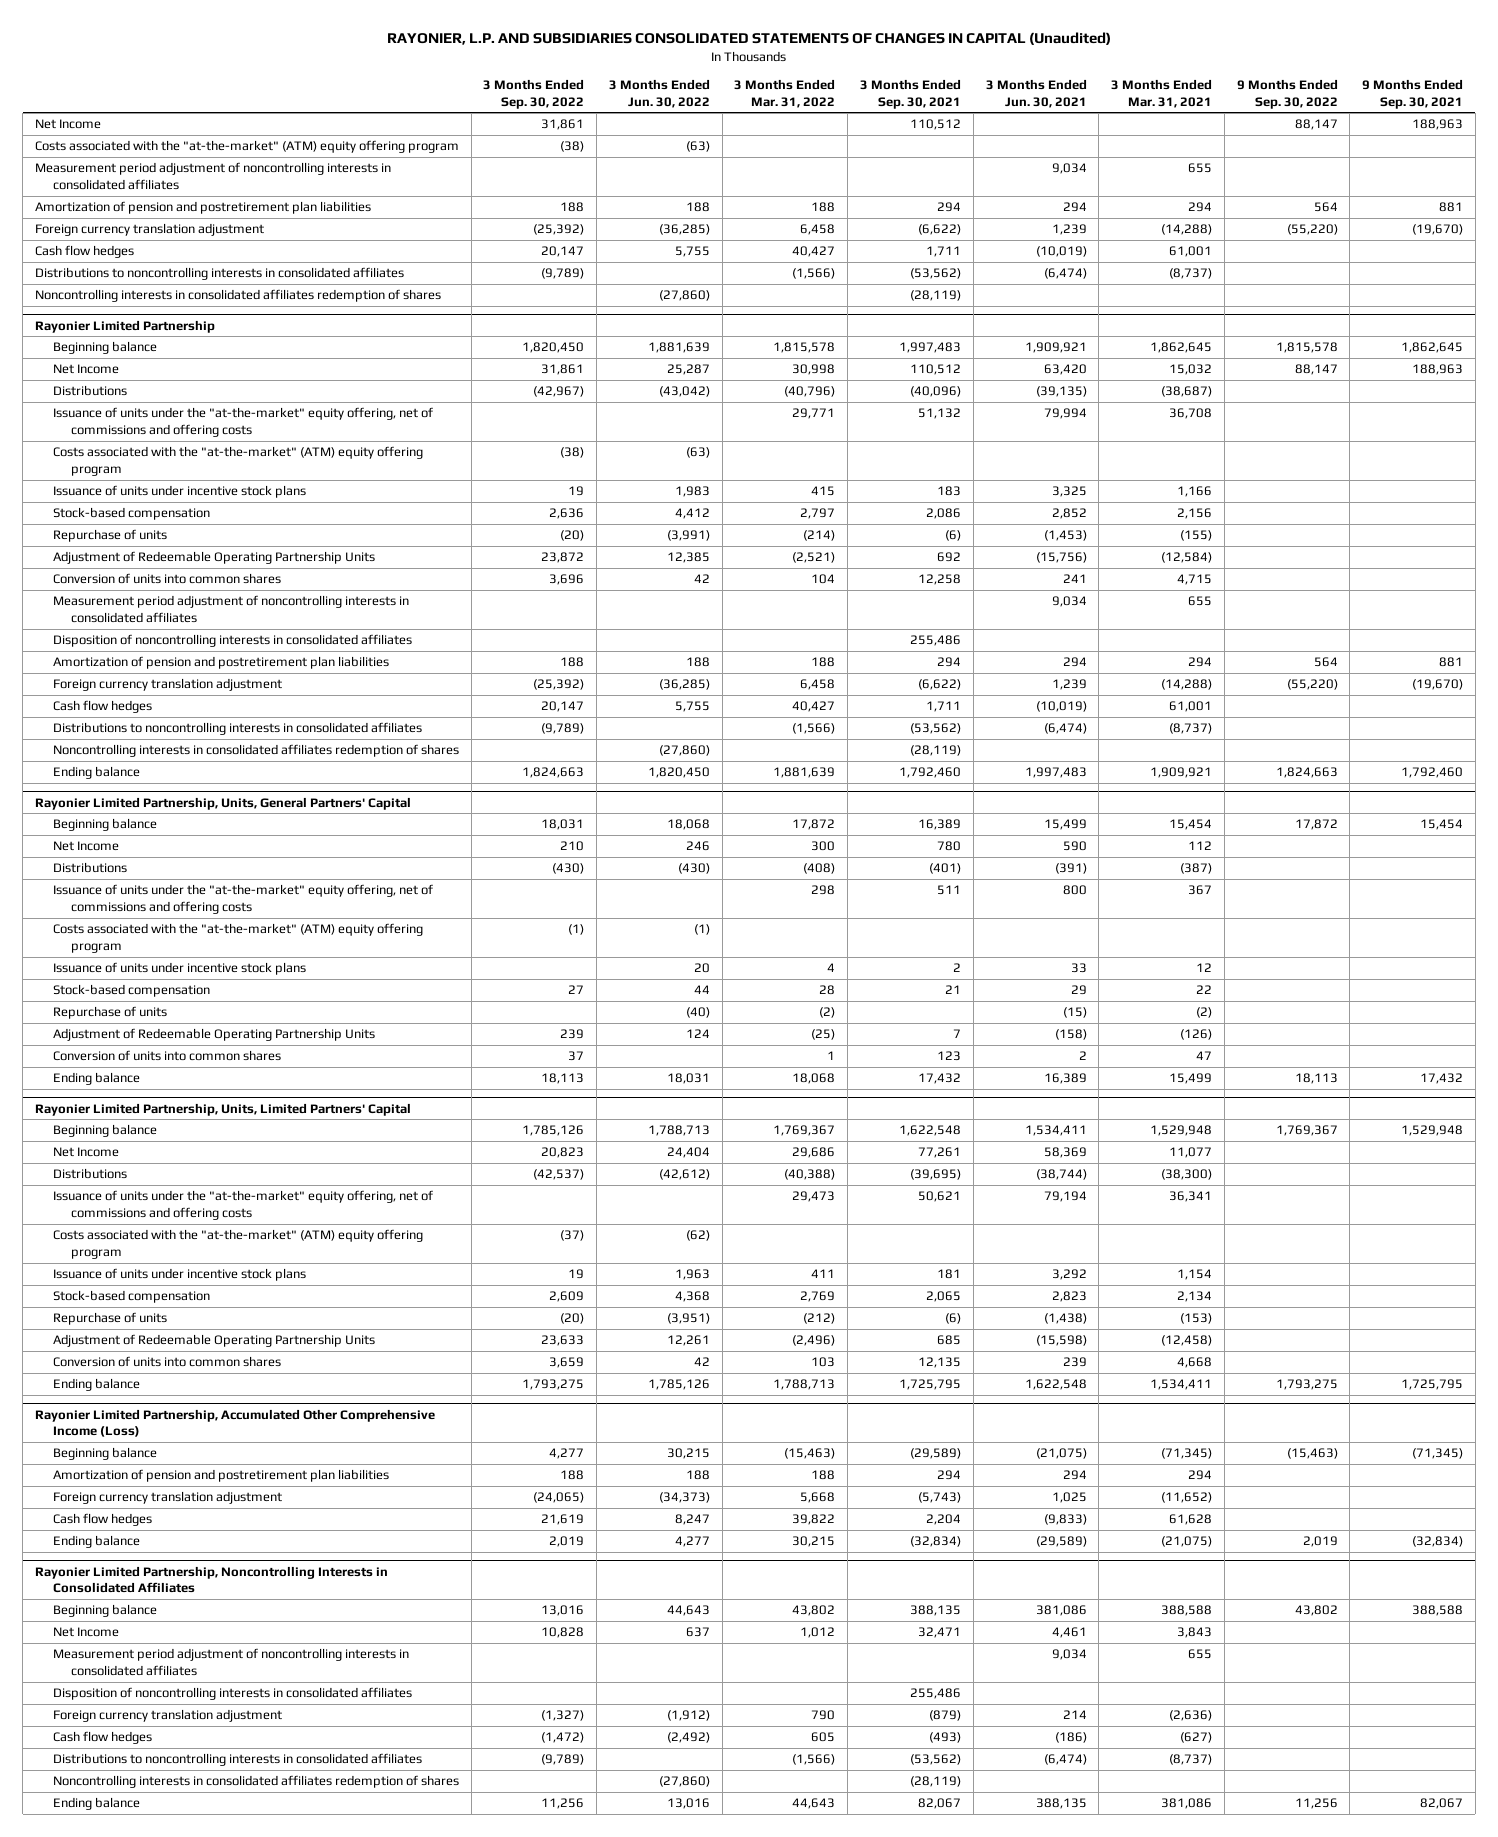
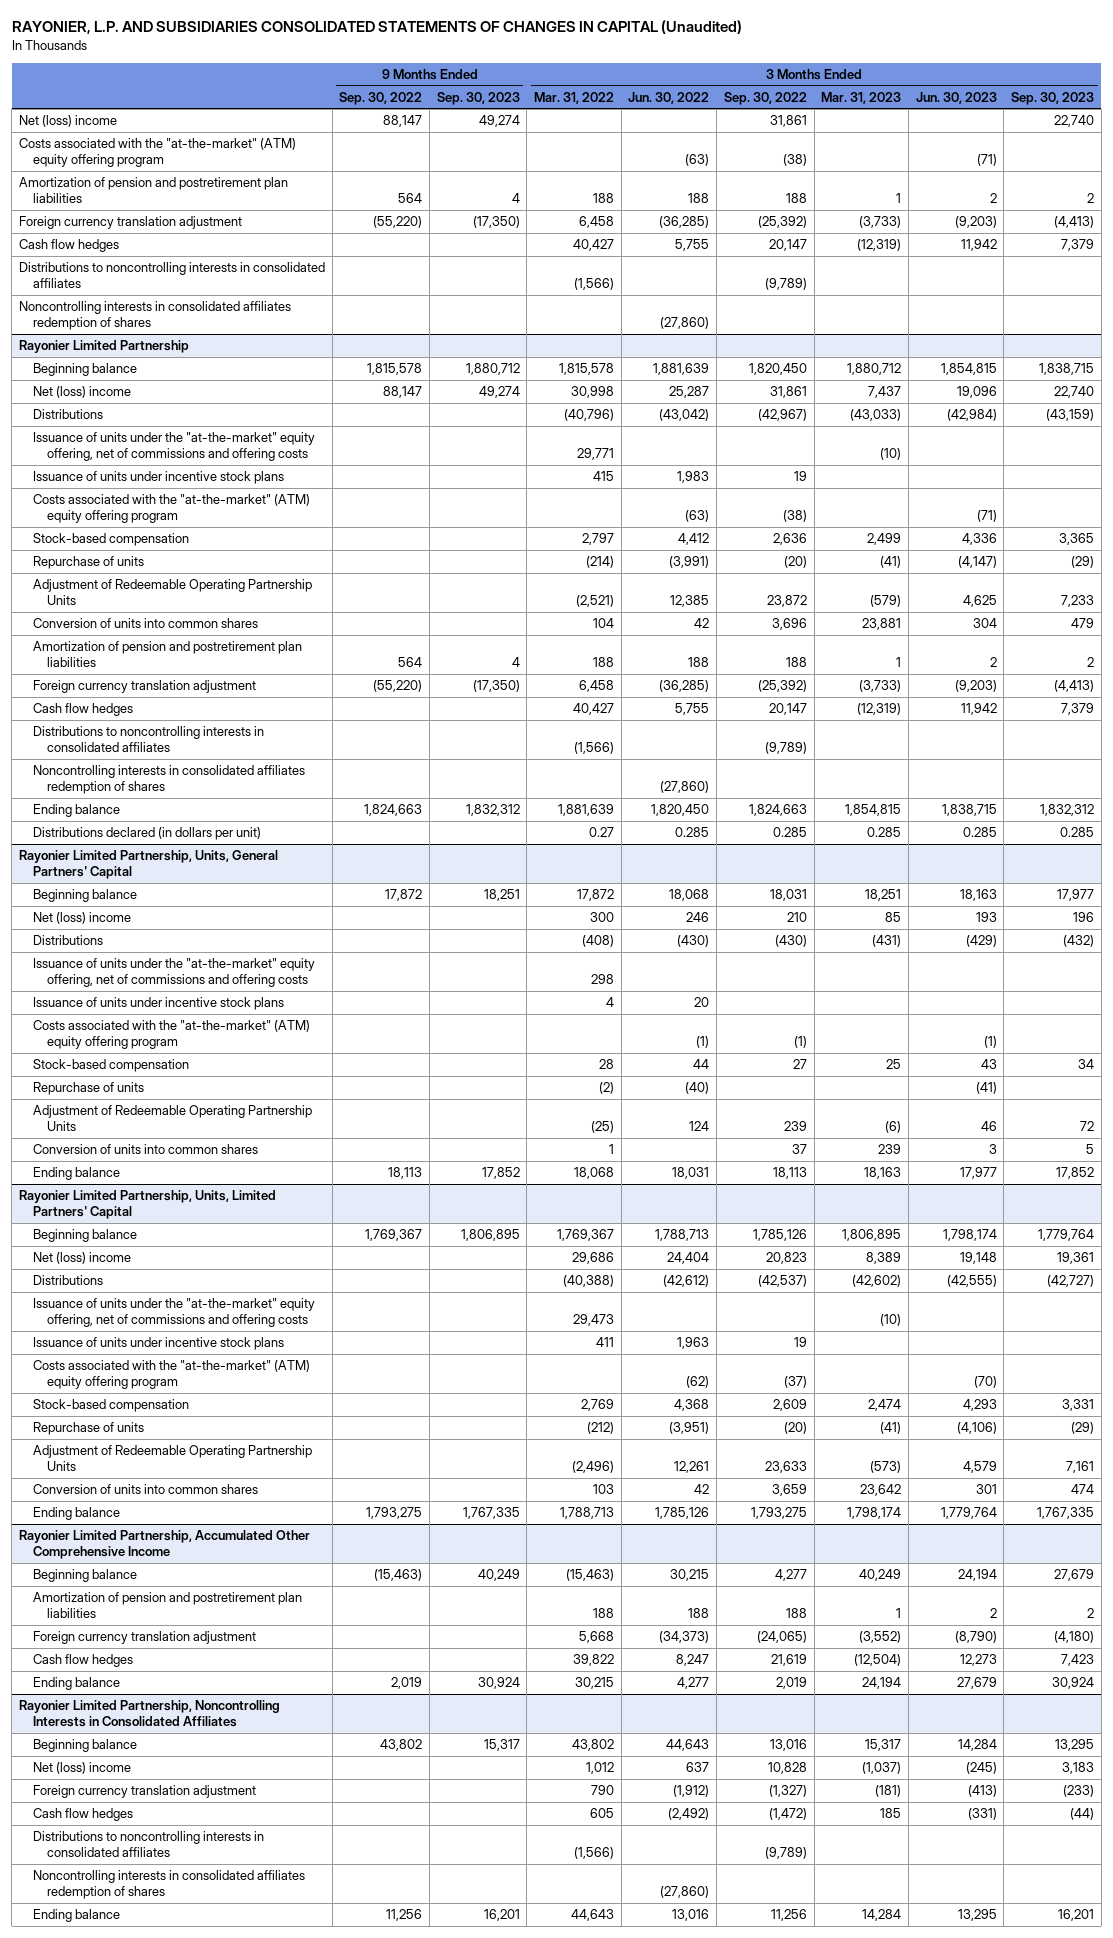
[859,78,961,109] 3 Months Ended Sep. 30, 2021 -> none
[985,78,1087,108] 3 Months Ended Jun. 30, 2021 -> none
[1111,78,1213,108] 3 Months Ended Mar. 31, 2021 -> none
[1362,78,1464,109] 9 Months Ended Sep. 30, 2021 -> none
none -> [436,91,520,105] Sep. 30, 2023
none -> [821,91,902,104] Mar. 31, 2023
none -> [915,91,997,104] Jun. 30, 2023
none -> [1010,91,1094,105] Sep. 30, 2023
[34,119,101,130] Net Income -> [19,115,118,128] Net (loss) income
[34,162,391,190] Measurement period adjustment of noncontrolling interests in consolidated affiliates -> none
[52,364,119,375] Net Income -> [33,386,132,399] Net (loss) income
[52,446,423,476] Costs associated with the "at-the-market" (ATM) equity offering program -> [33,494,311,524] Costs associated with the "at-the-market" (ATM) equity offering program
[52,595,409,623] Measurement period adjustment of noncontrolling interests in consolidated affiliates -> none
[52,634,412,648] Disposition of noncontrolling interests in consolidated affiliates -> none
none -> [33,827,262,841] Distributions declared (in dollars per unit)
[52,841,119,852] Net Income -> [33,912,132,925] Net (loss) income
[52,923,423,953] Costs associated with the "at-the-market" (ATM) equity offering program -> [33,1020,311,1050] Costs associated with the "at-the-market" (ATM) equity offering program
[52,1147,119,1158] Net Income -> [33,1252,132,1265] Net (loss) income
[52,1229,423,1259] Costs associated with the "at-the-market" (ATM) equity offering program -> [33,1360,311,1390] Costs associated with the "at-the-market" (ATM) equity offering program
[34,1408,435,1438] Rayonier Limited Partnership, Accumulated Other Comprehensive Income (Loss) -> [19,1530,311,1560] Rayonier Limited Partnership, Accumulated Other Comprehensive Income
[52,1648,409,1676] Measurement period adjustment of noncontrolling interests in consolidated affiliates -> none
[52,1687,412,1701] Disposition of noncontrolling interests in consolidated affiliates -> none
[52,1627,119,1638] Net Income -> [33,1762,132,1775] Net (loss) income

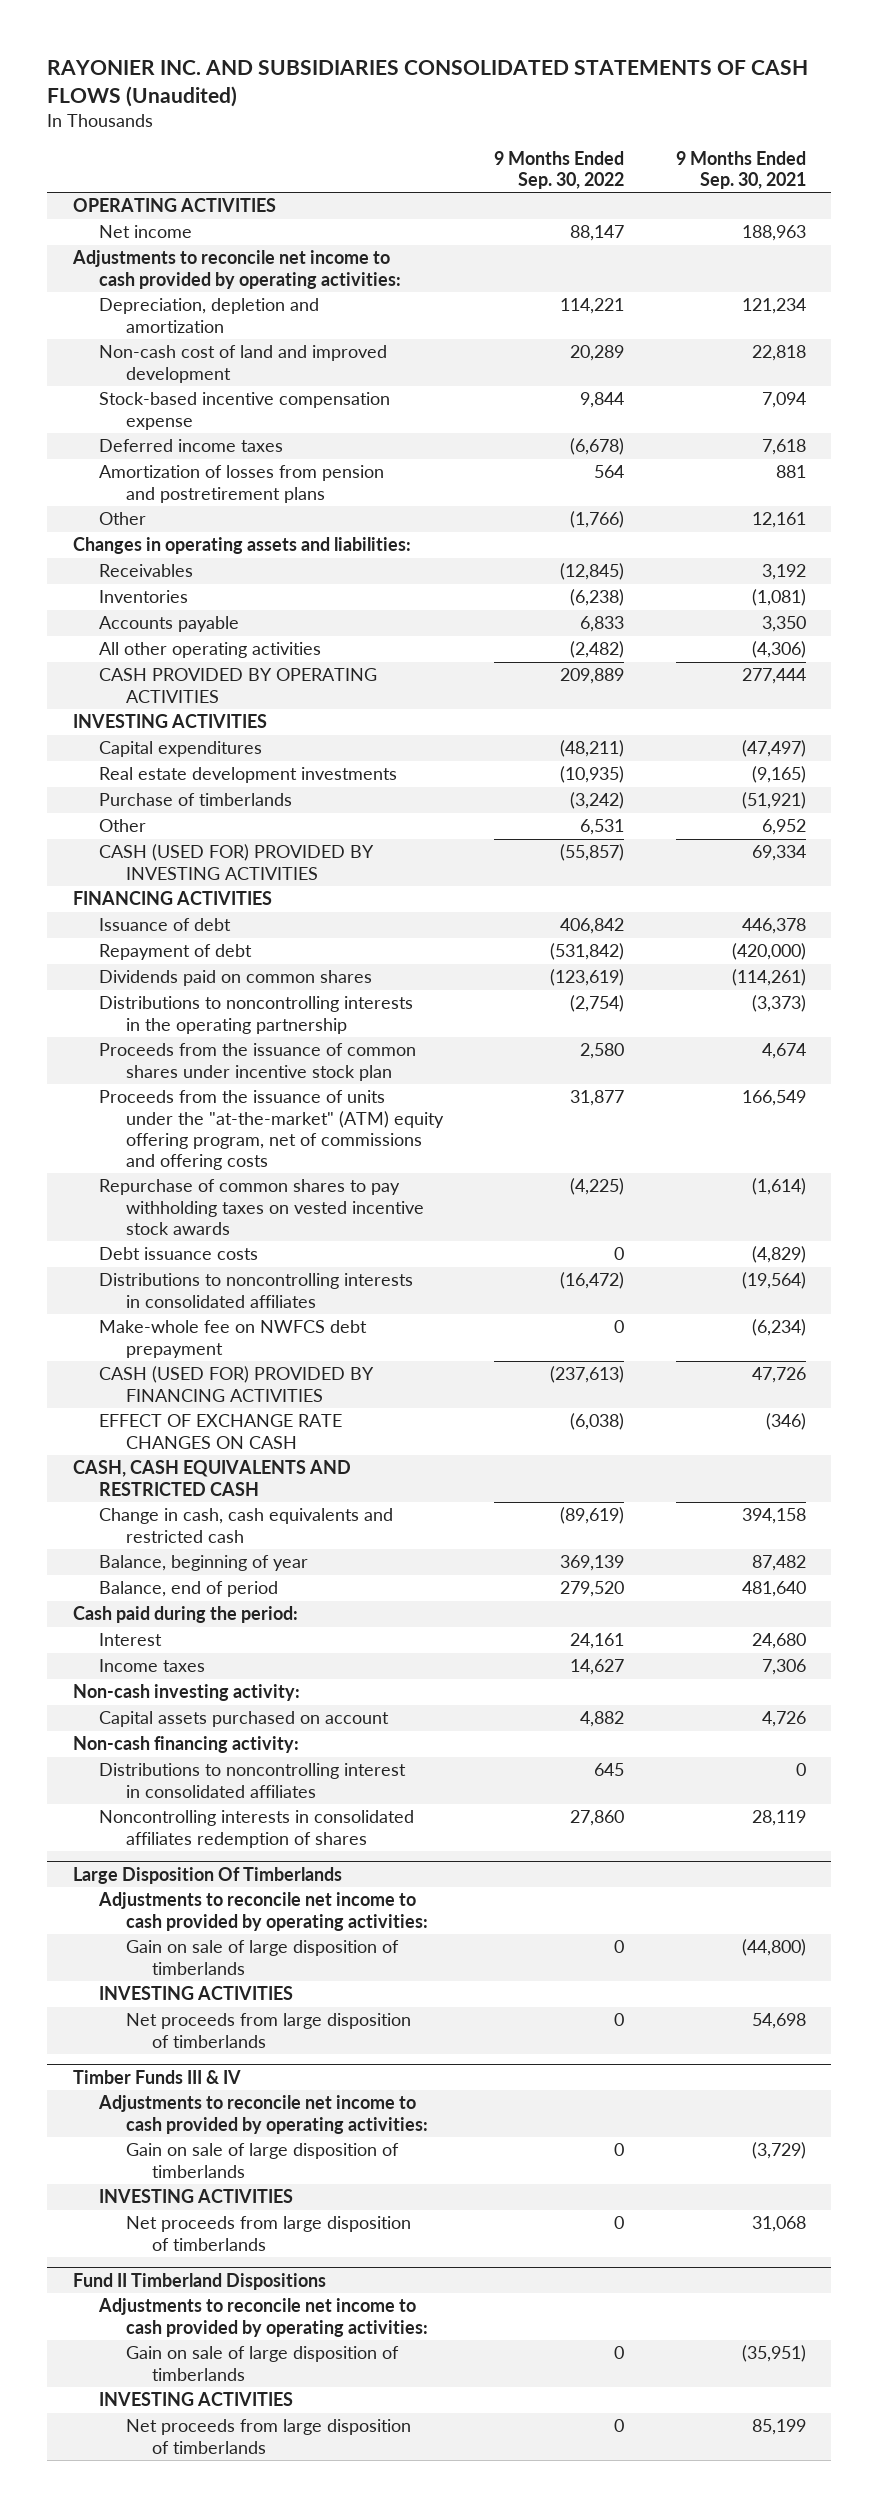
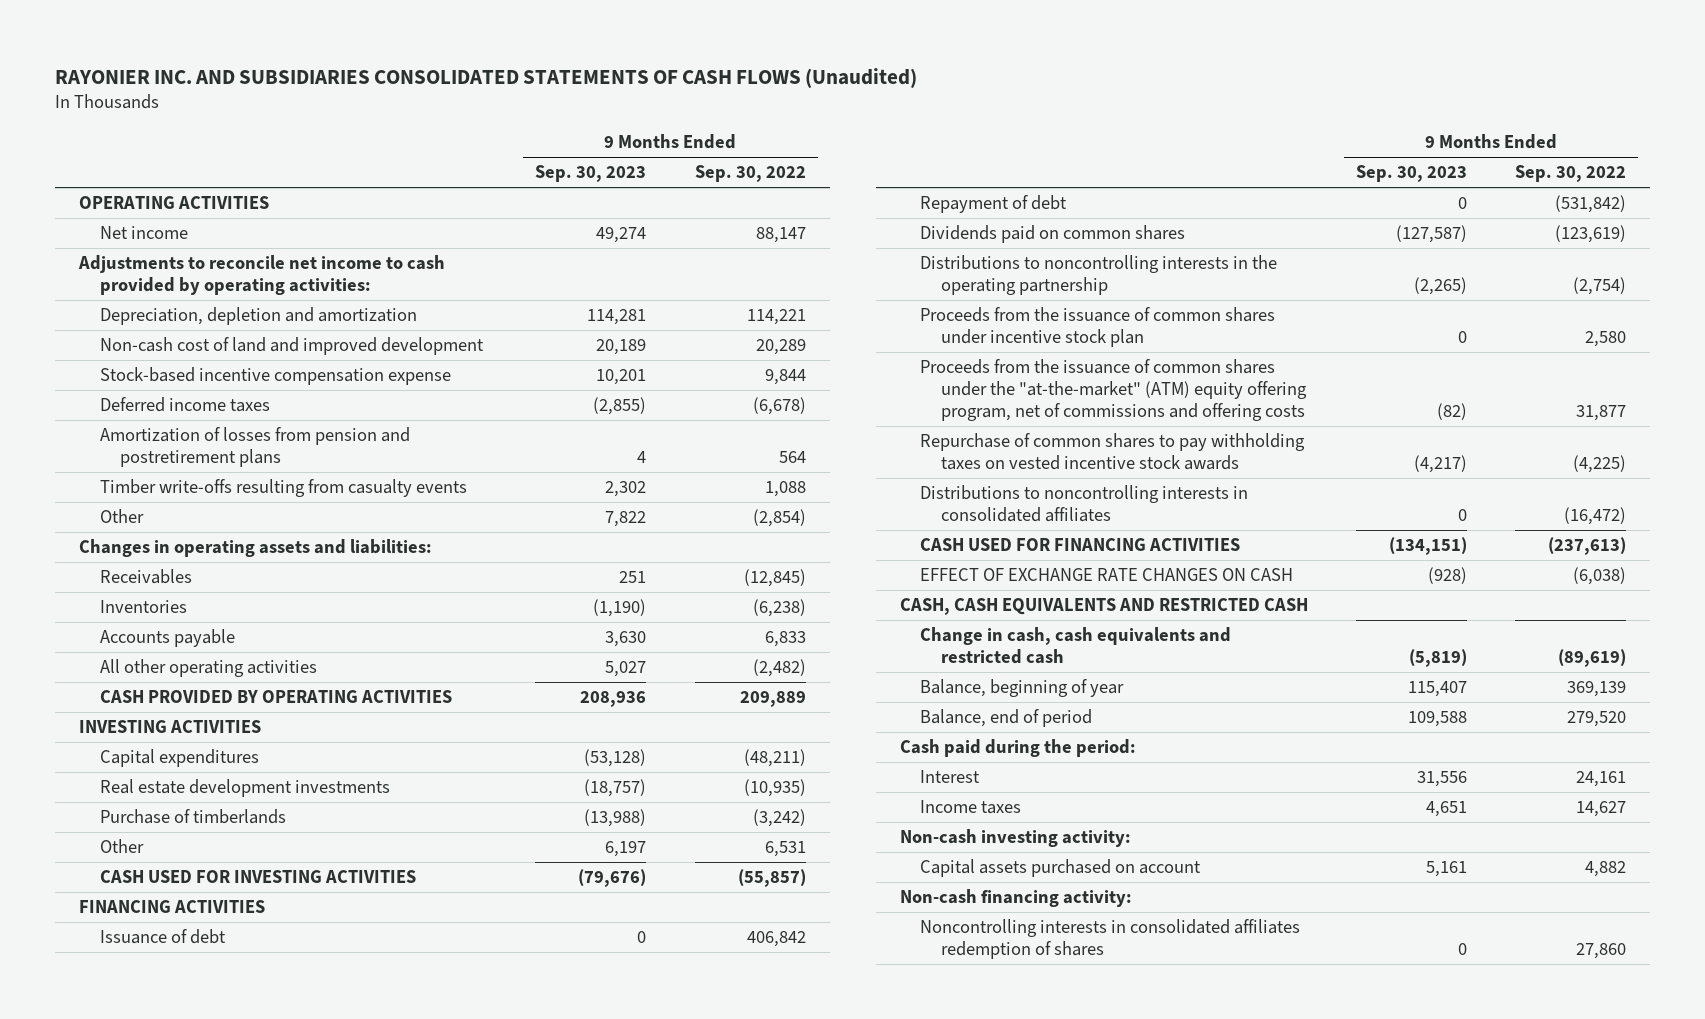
[675,150,806,189] 9 Months Ended Sep. 30, 2021 -> none
none -> [535,165,647,183] Sep. 30, 2023
none -> [99,479,467,498] Timber write-offs resulting from casualty events
[570,511,625,529] (1,766) -> [752,509,806,528] (2,854)
[99,844,375,880] CASH (USED FOR) PROVIDED BY INVESTING ACTIVITIES -> [99,870,416,884] CASH USED FOR INVESTING ACTIVITIES
[99,1090,444,1171] Proceeds from the issuance of units under the "at-the-market" (ATM) equity offering program, net of commissions and offering costs -> [920,359,1307,422] Proceeds from the issuance of common shares under the "at-the-market" (ATM) equity offering program, net of commissions and offering costs
[99,1247,259,1261] Debt issuance costs -> none
[99,1320,368,1358] Make-whole fee on NWFCS debt prepayment -> none
[99,1366,375,1402] CASH (USED FOR) PROVIDED BY FINANCING ACTIVITIES -> [920,538,1241,552] CASH USED FOR FINANCING ACTIVITIES
[99,1763,407,1798] Distributions to noncontrolling interest in consolidated affiliates -> none
[72,1866,342,1884] Large Disposition Of Timberlands -> none
[98,1892,428,1931] Adjustments to reconcile net income to cash provided by operating activities: -> none
[125,1940,399,1975] Gain on sale of large disposition of timberlands -> none
[99,1986,294,2001] INVESTING ACTIVITIES -> none
[125,2013,411,2048] Net proceeds from large disposition of timberlands -> none
[72,2069,241,2084] Timber Funds III & IV -> none
[98,2095,428,2134] Adjustments to reconcile net income to cash provided by operating activities: -> none
[125,2143,399,2178] Gain on sale of large disposition of timberlands -> none
[99,2189,294,2204] INVESTING ACTIVITIES -> none
[125,2216,411,2251] Net proceeds from large disposition of timberlands -> none
[72,2272,326,2290] Fund II Timberland Dispositions -> none
[98,2298,428,2337] Adjustments to reconcile net income to cash provided by operating activities: -> none
[125,2346,399,2381] Gain on sale of large disposition of timberlands -> none
[99,2392,294,2407] INVESTING ACTIVITIES -> none
[125,2419,411,2454] Net proceeds from large disposition of timberlands -> none

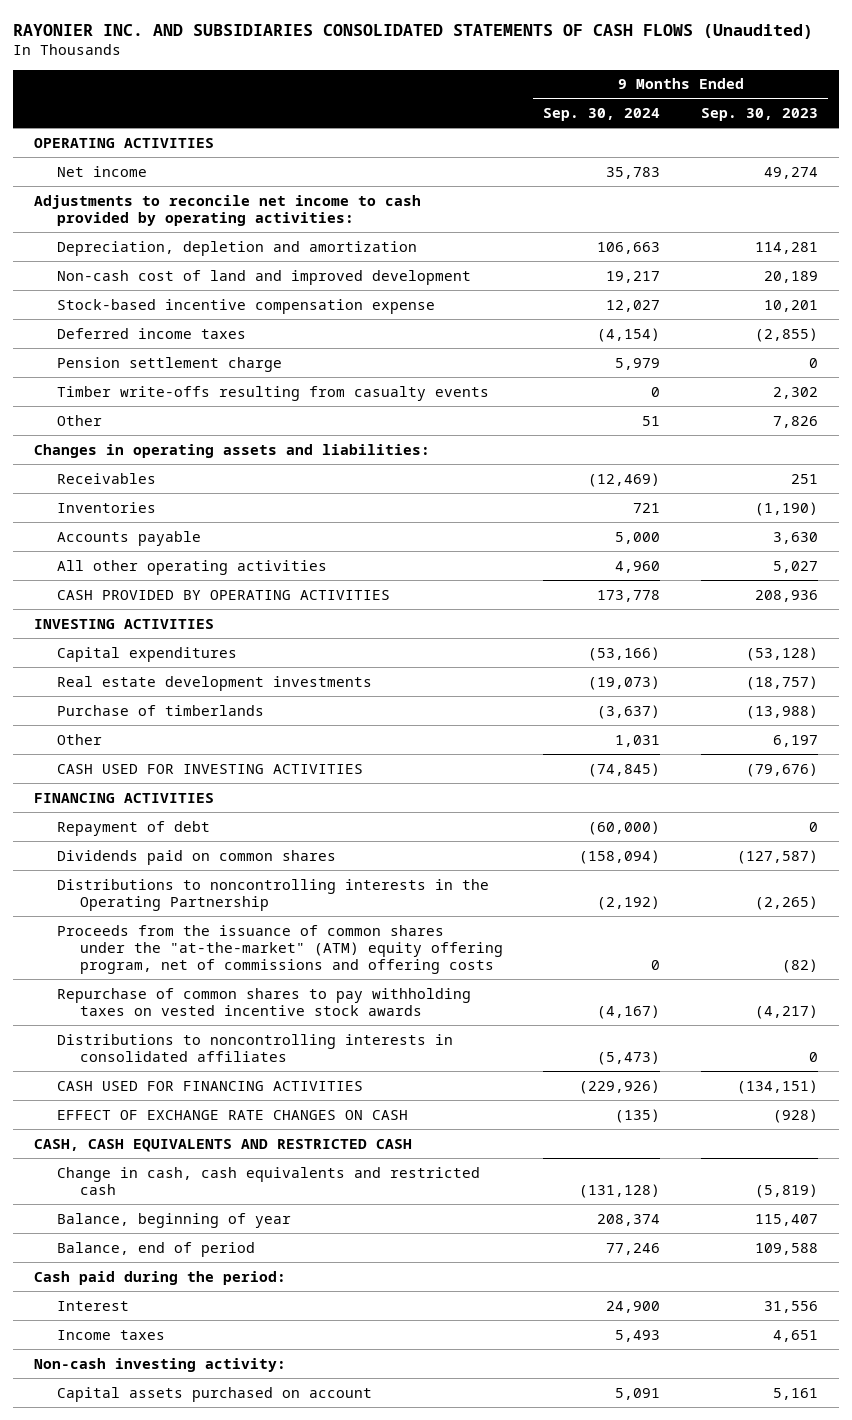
[694,165,806,183] Sep. 30, 2022 -> none
none -> [543,107,661,121] Sep. 30, 2024
[99,427,410,468] Amortization of losses from pension and postretirement plans -> none
none -> [56,356,282,372] Pension settlement charge
[605,511,647,528] 7,822 -> [773,415,819,428] 7,826
[99,929,226,945] Issuance of debt -> none
[920,307,1276,348] Proceeds from the issuance of common shares under incentive stock plan -> none
[920,255,1278,296] Distributions to noncontrolling interests in the operating partnership -> [56,878,489,911] Distributions to noncontrolling interests in the Operating Partnership
[899,889,1132,908] Non-cash financing activity: -> none
[920,919,1301,960] Noncontrolling interests in consolidated affiliates redemption of shares -> none

